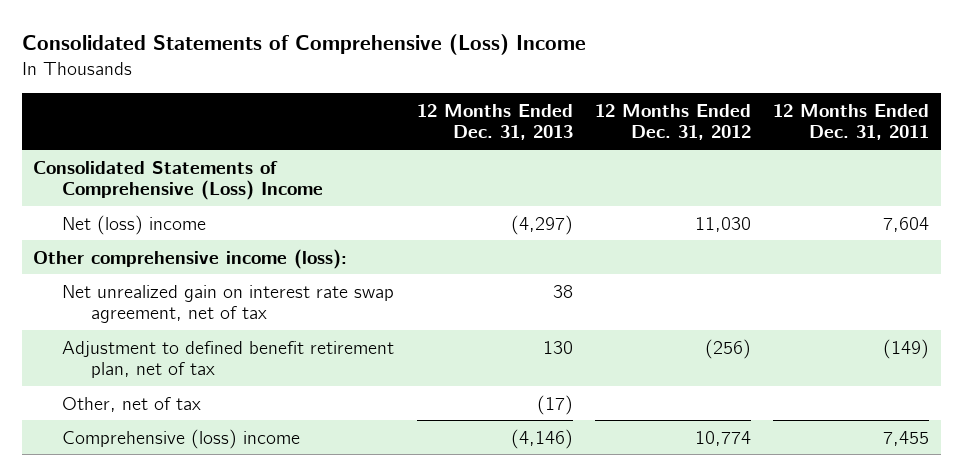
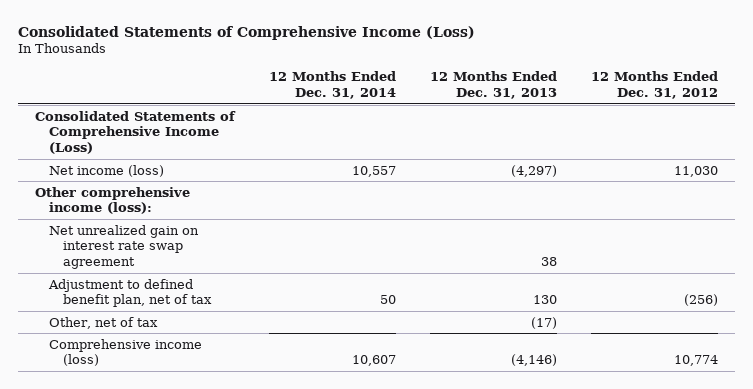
[21,34,586,56] Consolidated Statements of Comprehensive (Loss) Income -> [17,25,475,40] Consolidated Statements of Comprehensive Income (Loss)
[773,103,930,141] 12 Months Ended Dec. 31, 2011 -> none
none -> [269,71,397,100] 12 Months Ended Dec. 31, 2014
[33,160,324,200] Consolidated Statements of Comprehensive (Loss) Income -> [34,110,236,155] Consolidated Statements of Comprehensive Income (Loss)
[62,214,207,235] Net (loss) income -> [48,164,164,177] Net income (loss)
[62,284,395,323] Net unrealized gain on interest rate swap agreement, net of tax -> [48,224,199,270] Net unrealized gain on interest rate swap agreement
[62,340,395,378] Adjustment to defined benefit retirement plan, net of tax -> [47,278,213,308] Adjustment to defined benefit plan, net of tax
[62,428,301,449] Comprehensive (loss) income -> [48,338,202,367] Comprehensive income (loss)

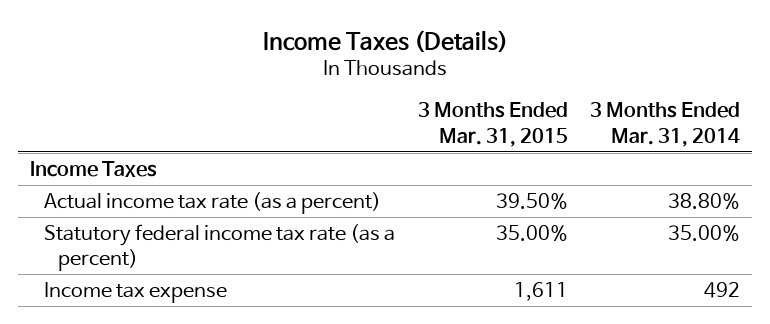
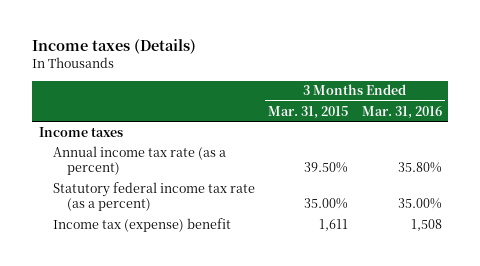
[263,29,509,53] Income Taxes (Details) -> [32,39,197,55] Income taxes (Details)
[590,102,741,147] 3 Months Ended Mar. 31, 2014 -> none
none -> [361,105,442,119] Mar. 31, 2016
[29,161,157,178] Income Taxes -> [38,126,123,137] Income taxes
[43,192,381,215] Actual income tax rate (as a percent) -> [52,145,226,176] Annual income tax rate (as a percent)
[43,282,227,304] Income tax expense -> [52,217,231,232] Income tax (expense) benefit

